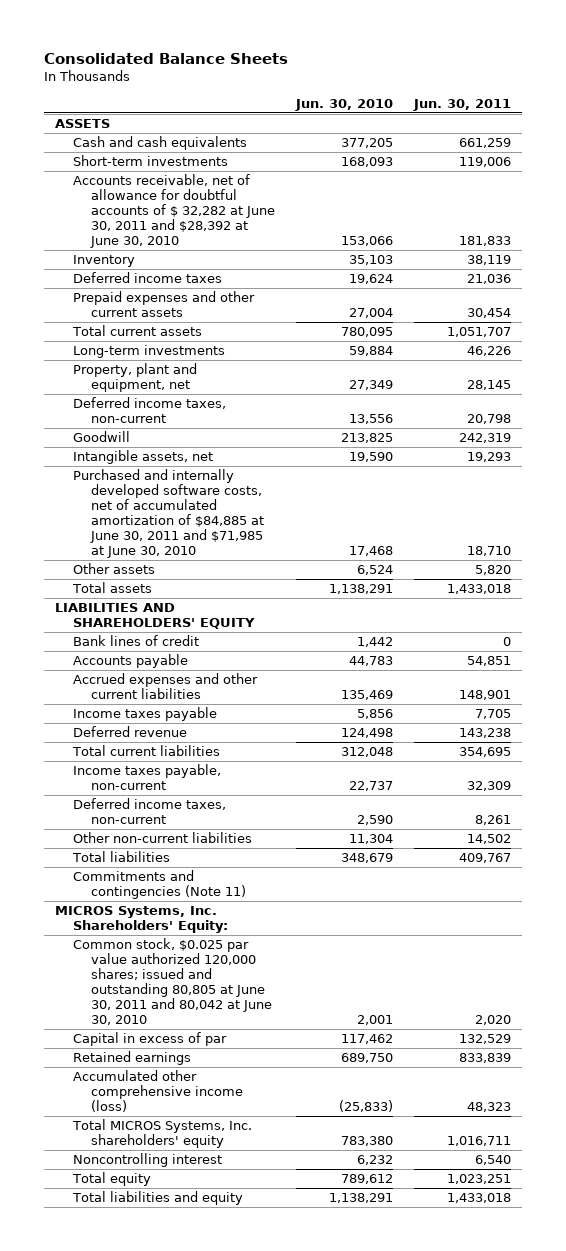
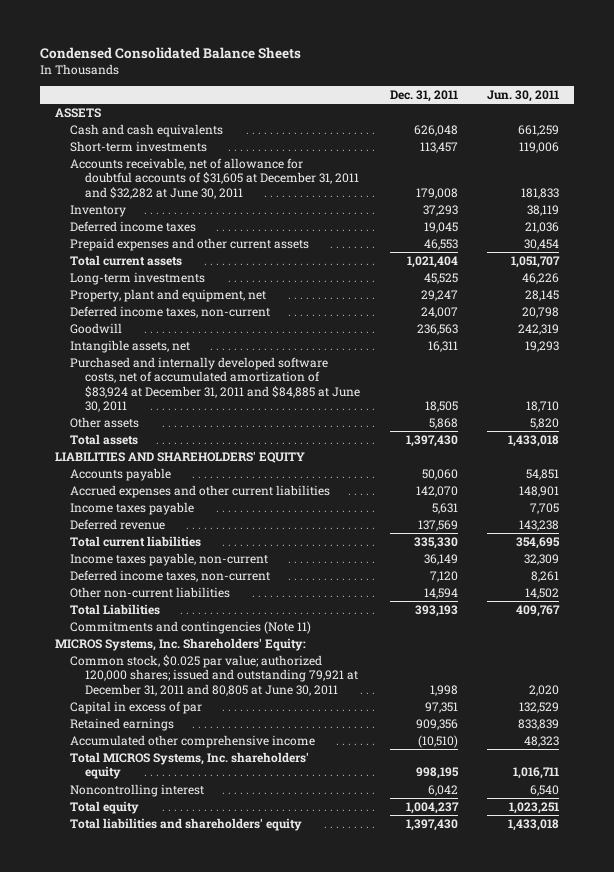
[43,52,288,64] Consolidated Balance Sheets -> [39,47,301,60] Condensed Consolidated Balance Sheets
[295,98,394,111] Jun. 30, 2010 -> none
none -> [389,89,458,102] Dec. 31, 2011
[72,174,275,248] Accounts receivable, net of allowance for doubtful accounts of $ 32,282 at June 30, 2011 and $28,392 at June 30, 2010 -> [69,157,360,199] Accounts receivable, net of allowance for doubtful accounts of $31,605 at December 31, 2011 and $32,282 at June 30, 2011
[72,469,264,558] Purchased and internally developed software costs, net of accumulated amortization of $84,885 at June 30, 2011 and $71,985 at June 30, 2010 -> [69,356,361,412] Purchased and internally developed software costs, net of accumulated amortization of $83,924 at December 31, 2011 and $84,885 at June 30, 2011
[72,635,199,647] Bank lines of credit -> none
[71,851,170,863] Total liabilities -> [69,603,160,615] Total Liabilities
[72,938,272,1025] Common stock, $0.025 par value authorized 120,000 shares; issued and outstanding 80,805 at June 30, 2011 and 80,042 at June 30, 2010 -> [69,654,359,696] Common stock, $0.025 par value; authorized 120,000 shares; issued and outstanding 79,921 at December 31, 2011 and 80,805 at June 30, 2011
[72,1070,243,1112] Accumulated other comprehensive income (loss) -> [69,734,315,748] Accumulated other comprehensive income
[71,1191,243,1206] Total liabilities and equity -> [69,817,302,831] Total liabilities and shareholders' equity

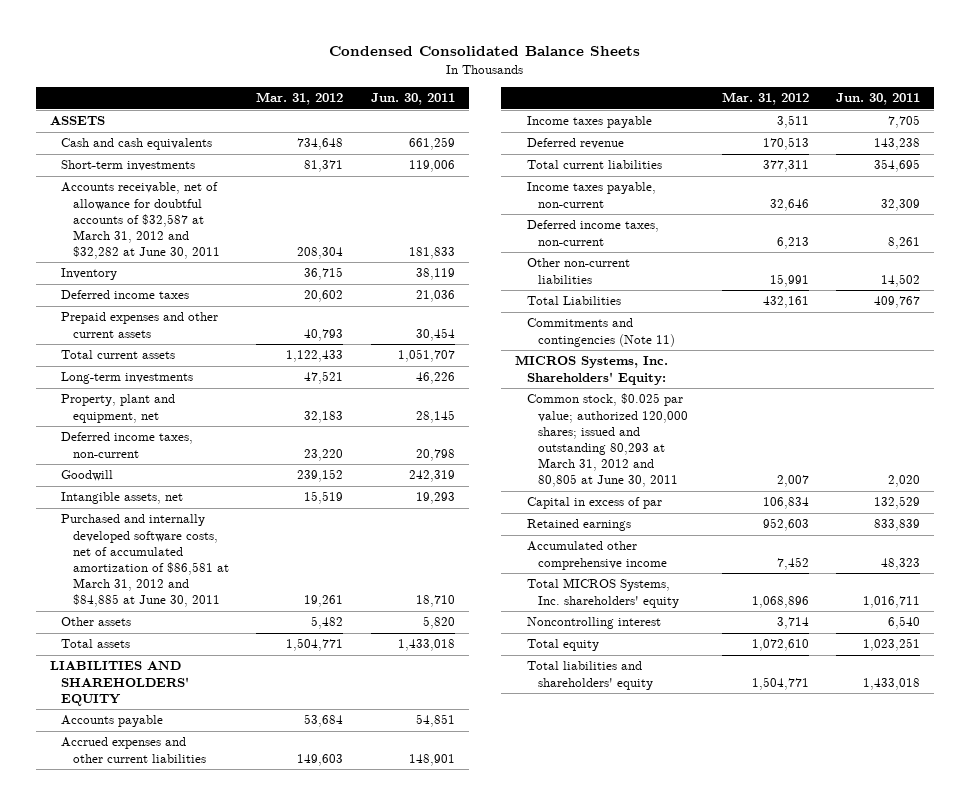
[389,89,458,102] Dec. 31, 2011 -> none
none -> [256,92,344,106] Mar. 31, 2012
[69,157,360,199] Accounts receivable, net of allowance for doubtful accounts of $31,605 at December 31, 2011 and $32,282 at June 30, 2011 -> [61,182,220,260] Accounts receivable, net of allowance for doubtful accounts of $32,587 at March 31, 2012 and $32,282 at June 30, 2011
[69,356,361,412] Purchased and internally developed software costs, net of accumulated amortization of $83,924 at December 31, 2011 and $84,885 at June 30, 2011 -> [61,514,229,608] Purchased and internally developed software costs, net of accumulated amortization of $86,581 at March 31, 2012 and $84,885 at June 30, 2011
[69,654,359,696] Common stock, $0.025 par value; authorized 120,000 shares; issued and outstanding 79,921 at December 31, 2011 and 80,805 at June 30, 2011 -> [526,393,689,488] Common stock, $0.025 par value; authorized 120,000 shares; issued and outstanding 80,293 at March 31, 2012 and 80,805 at June 30, 2011

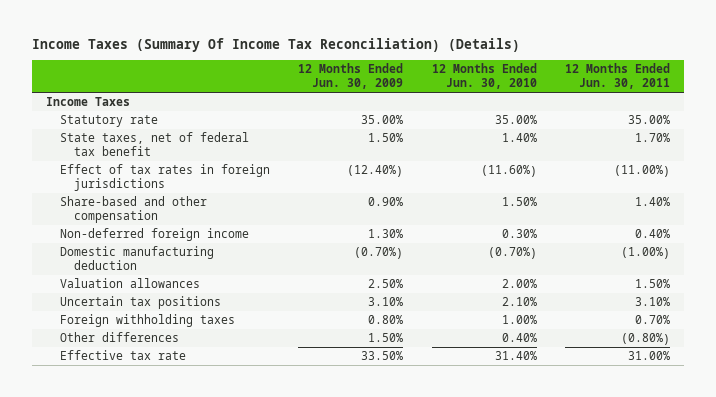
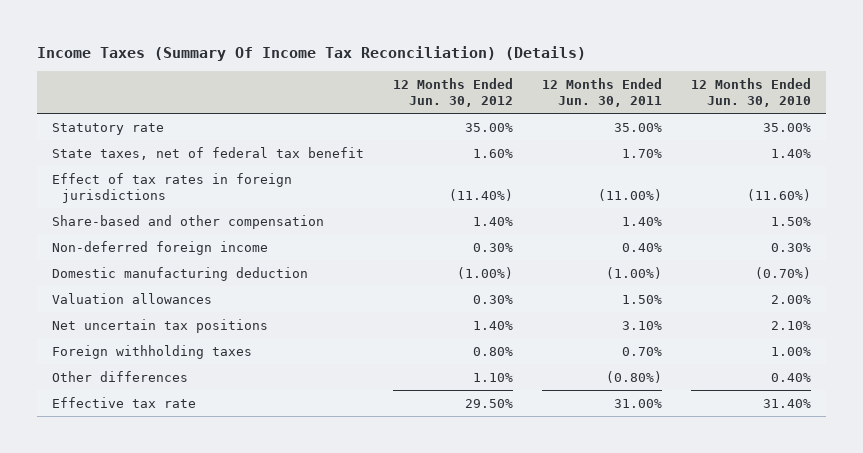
[298,63,404,90] 12 Months Ended Jun. 30, 2009 -> none
none -> [392,77,513,107] 12 Months Ended Jun. 30, 2012
[45,97,130,107] Income Taxes -> none
[59,296,221,310] Uncertain tax positions -> [51,318,268,333] Net uncertain tax positions

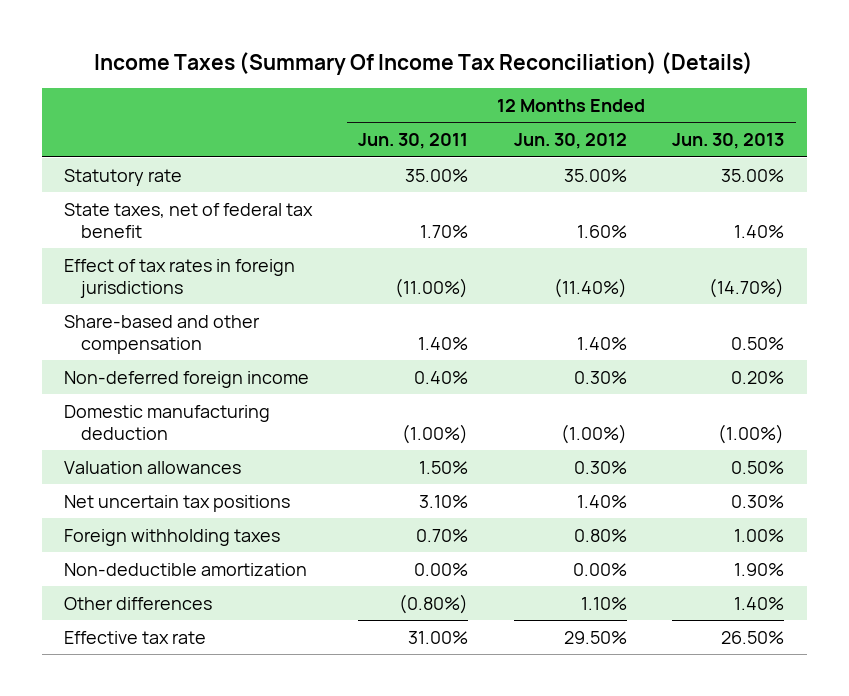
[691,77,812,107] 12 Months Ended Jun. 30, 2010 -> none
none -> [672,133,785,150] Jun. 30, 2013
none -> [64,562,308,576] Non-deductible amortization

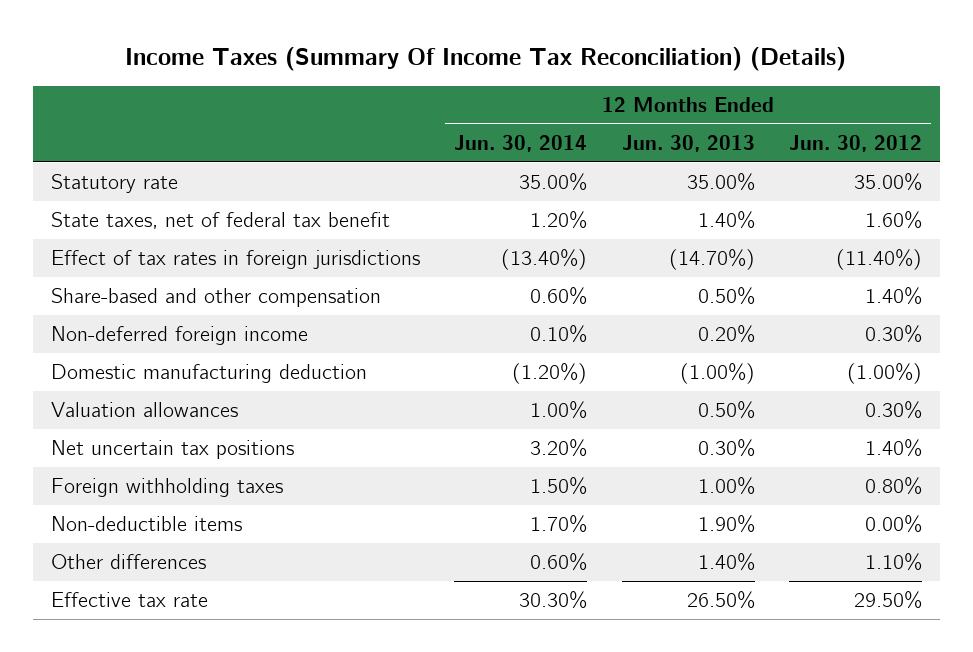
[357,133,468,150] Jun. 30, 2011 -> none
none -> [454,134,588,152] Jun. 30, 2014
[64,562,308,576] Non-deductible amortization -> [50,516,242,532] Non-deductible items

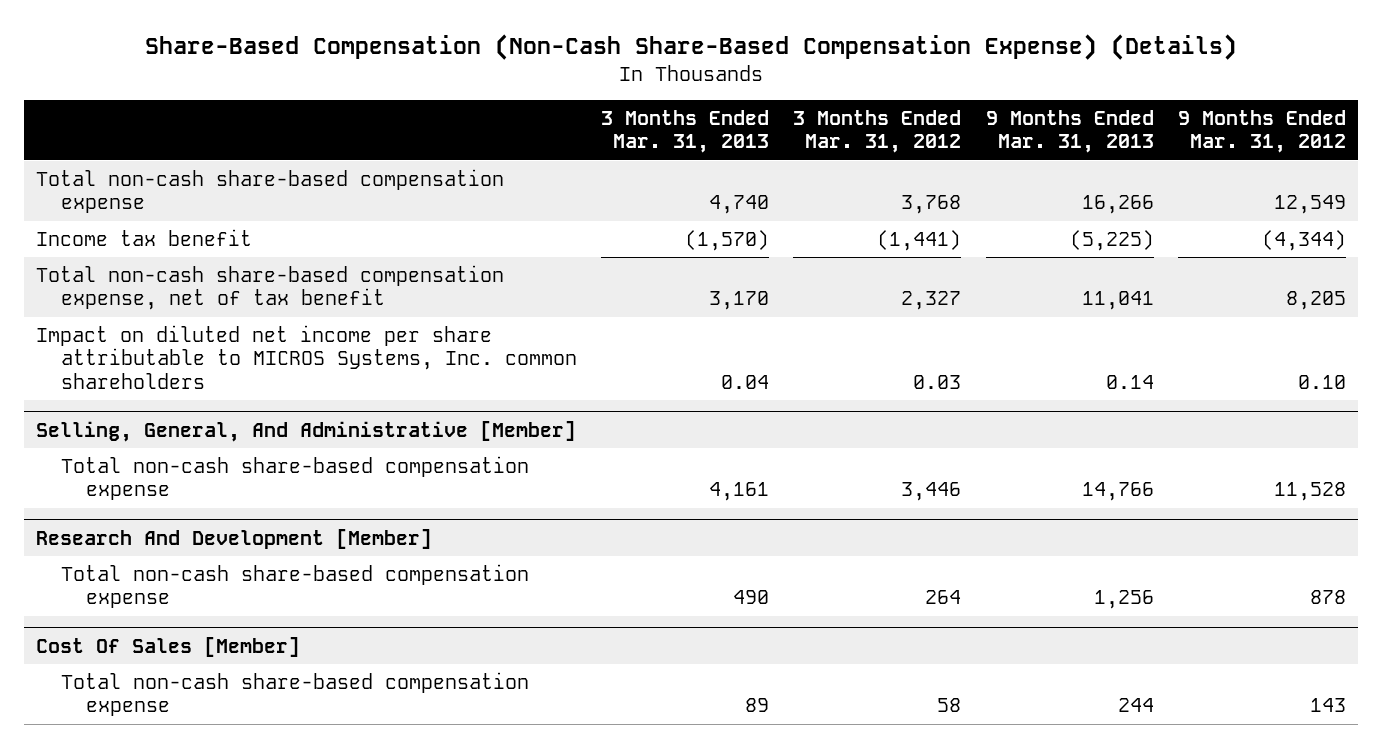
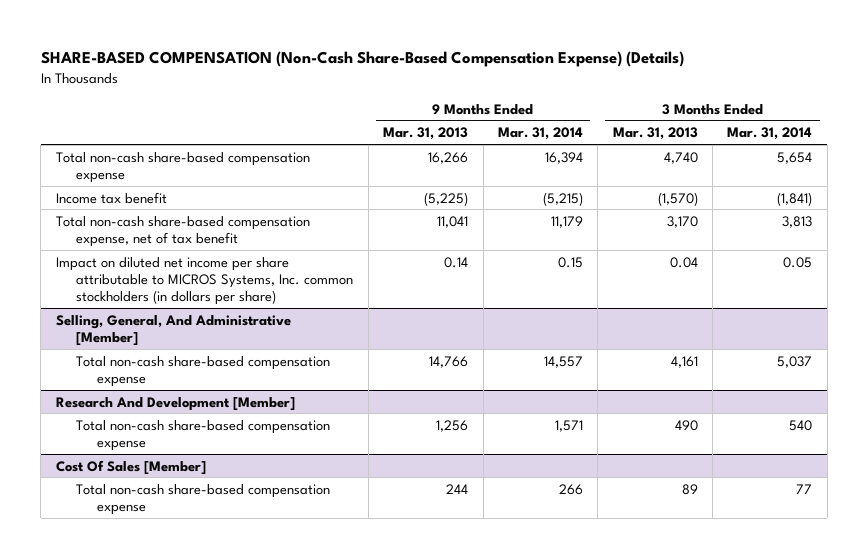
[144,34,1237,61] Share-Based Compensation (Non-Cash Share-Based Compensation Expense) (Details) -> [40,51,684,68] SHARE-BASED COMPENSATION (Non-Cash Share-Based Compensation Expense) (Details)
[793,109,962,154] 3 Months Ended Mar. 31, 2012 -> none
[1177,109,1346,154] 9 Months Ended Mar. 31, 2012 -> none
none -> [497,127,583,141] Mar. 31, 2014
none -> [727,127,813,141] Mar. 31, 2014
[35,324,578,389] Impact on diluted net income per share attributable to MICROS Systems, Inc. common shareholders -> [55,256,354,306] Impact on diluted net income per share attributable to MICROS Systems, Inc. common stockholders (in dollars per share)

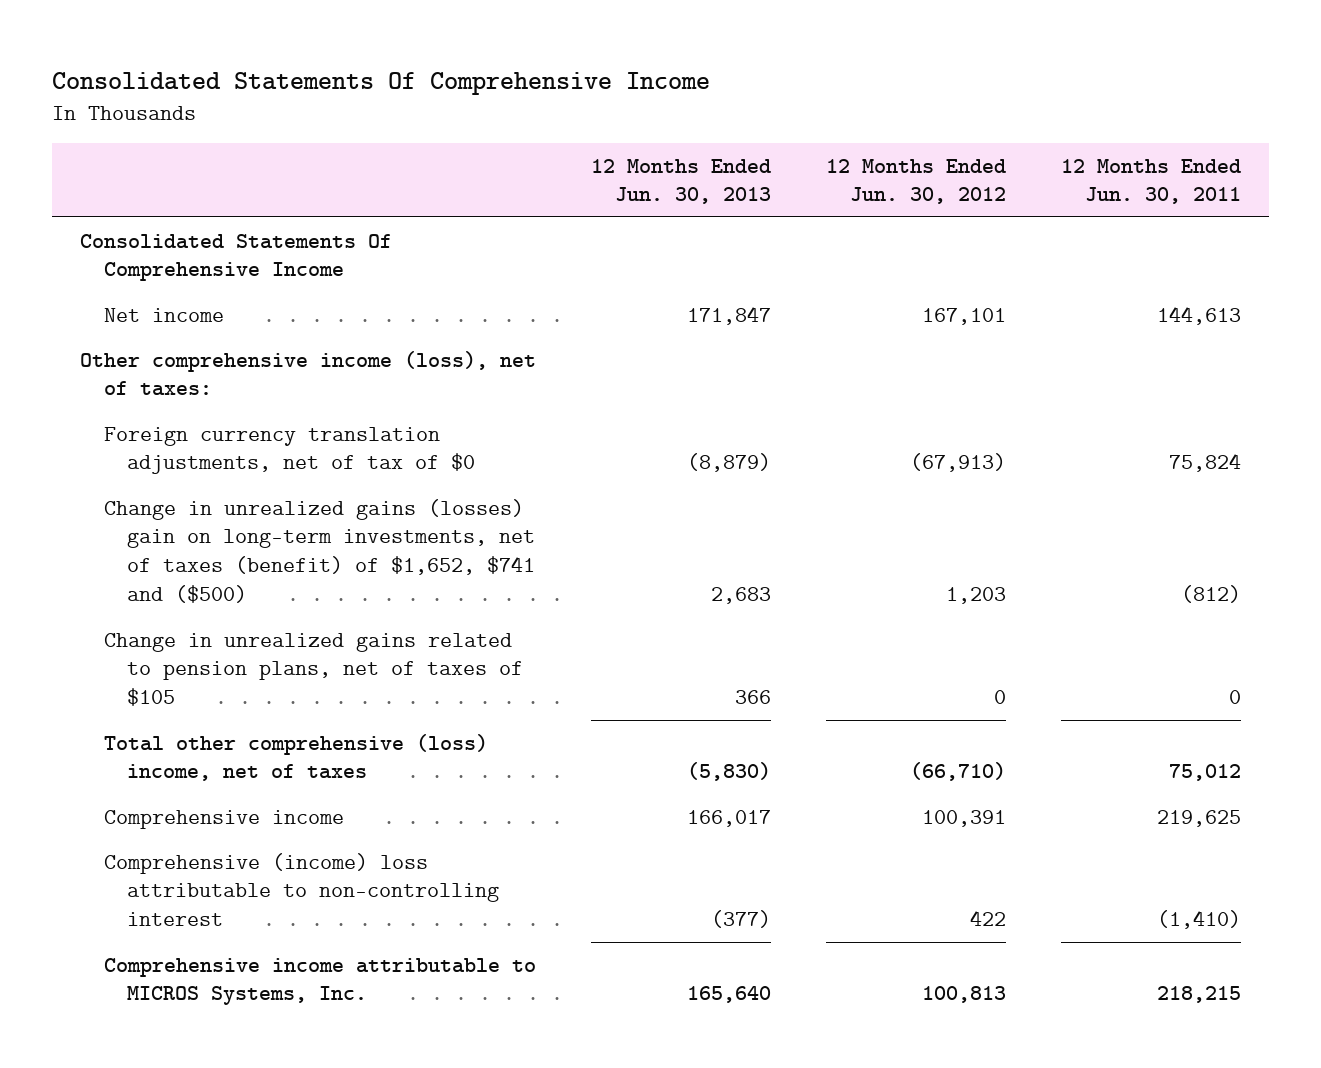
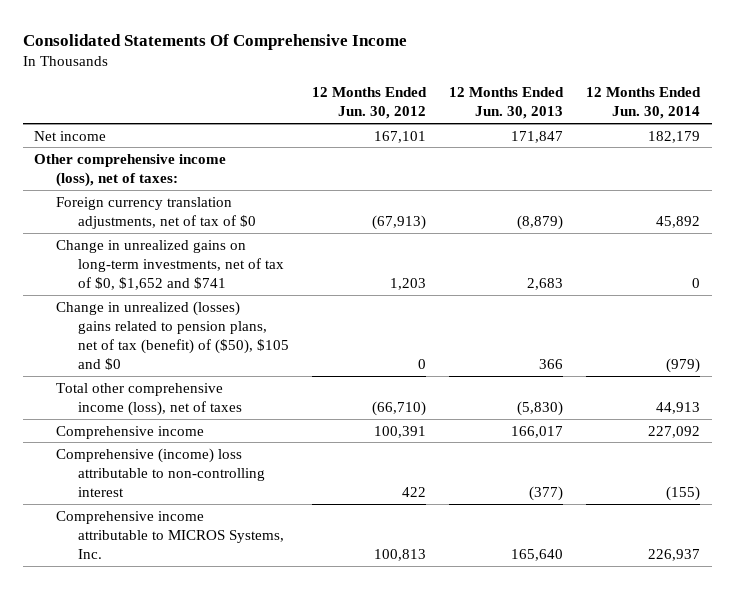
[1061,158,1242,205] 12 Months Ended Jun. 30, 2011 -> none
none -> [586,87,702,120] 12 Months Ended Jun. 30, 2014
[79,233,392,282] Consolidated Statements Of Comprehensive Income -> none
[103,498,536,604] Change in unrealized gains (losses) gain on long-term investments, net of taxes (benefit) of $1,652, $741 and ($500) -> [55,239,284,291] Change in unrealized gains on long-term investments, net of tax of $0, $1,652 and $741
[103,632,524,707] Change in unrealized gains related to pension plans, net of taxes of $105 -> [55,300,289,371] Change in unrealized (losses) gains related to pension plans, net of tax (benefit) of ($50), $105 and $0
[103,733,488,782] Total other comprehensive (loss) income, net of taxes -> [55,382,242,416] Total other comprehensive income (loss), net of taxes

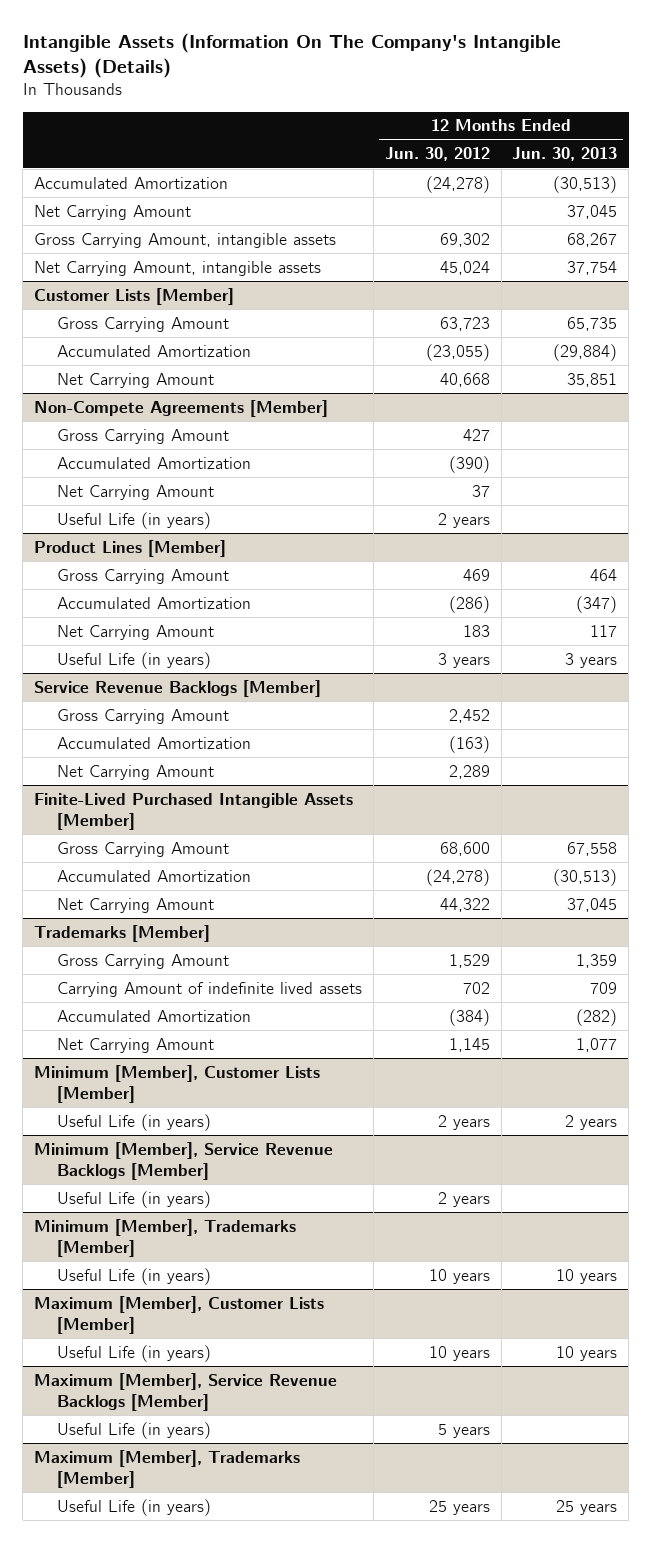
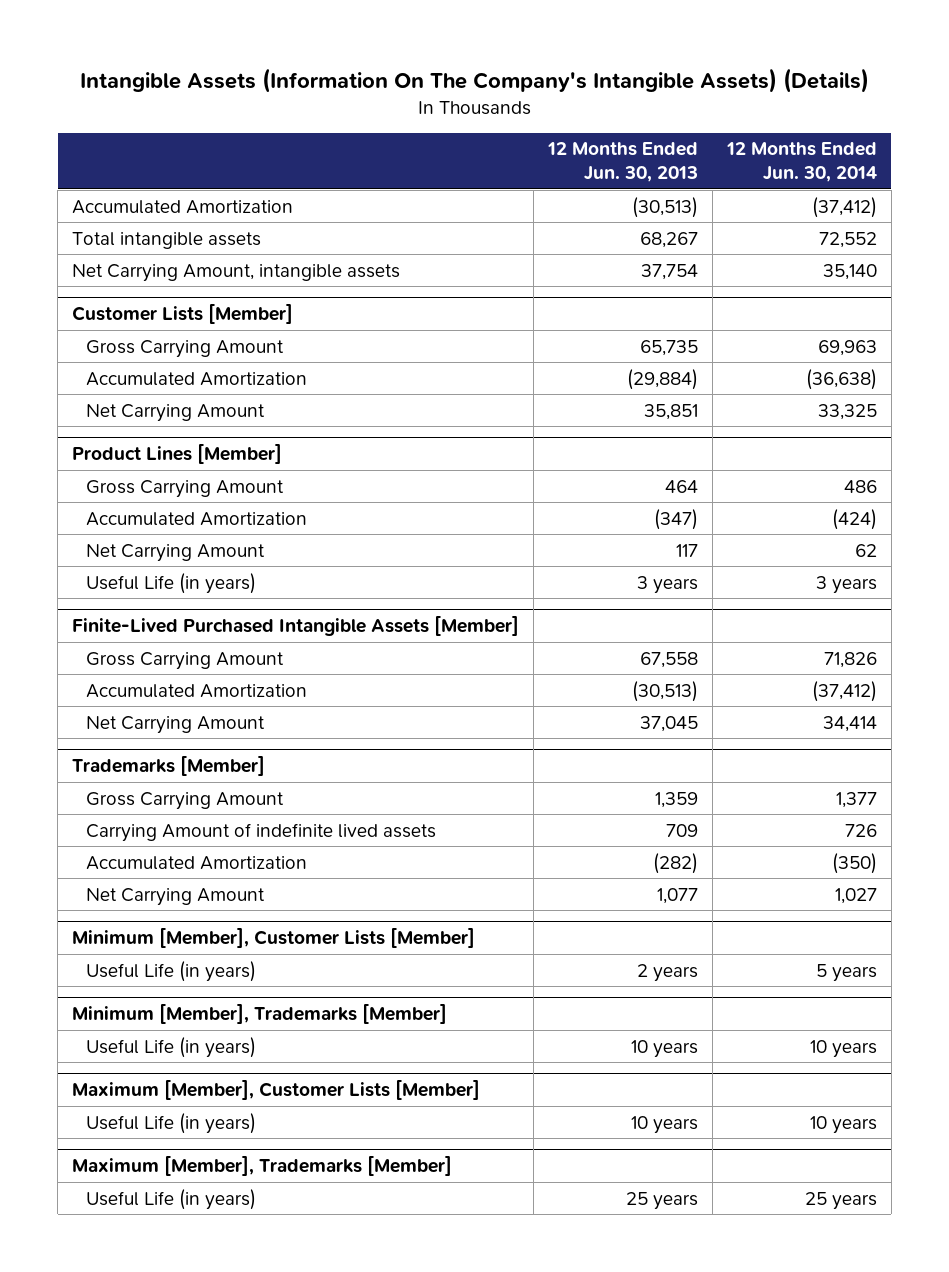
[384,147,490,162] Jun. 30, 2012 -> none
none -> [725,142,877,182] 12 Months Ended Jun. 30, 2014
[33,204,191,220] Net Carrying Amount -> none
[33,232,336,248] Gross Carrying Amount, intangible assets -> [72,231,262,249] Total intangible assets
[33,399,328,417] Non-Compete Agreements [Member] -> none
[57,428,230,444] Gross Carrying Amount -> none
[57,456,252,469] Accumulated Amortization -> none
[57,484,215,500] Net Carrying Amount -> none
[57,511,212,529] Useful Life (in years) -> none
[33,679,321,697] Service Revenue Backlogs [Member] -> none
[57,708,230,724] Gross Carrying Amount -> none
[57,736,252,749] Accumulated Amortization -> none
[57,764,215,780] Net Carrying Amount -> none
[33,1141,333,1180] Minimum [Member], Service Revenue Backlogs [Member] -> none
[57,1190,212,1208] Useful Life (in years) -> none
[33,1372,337,1411] Maximum [Member], Service Revenue Backlogs [Member] -> none
[57,1421,212,1439] Useful Life (in years) -> none

